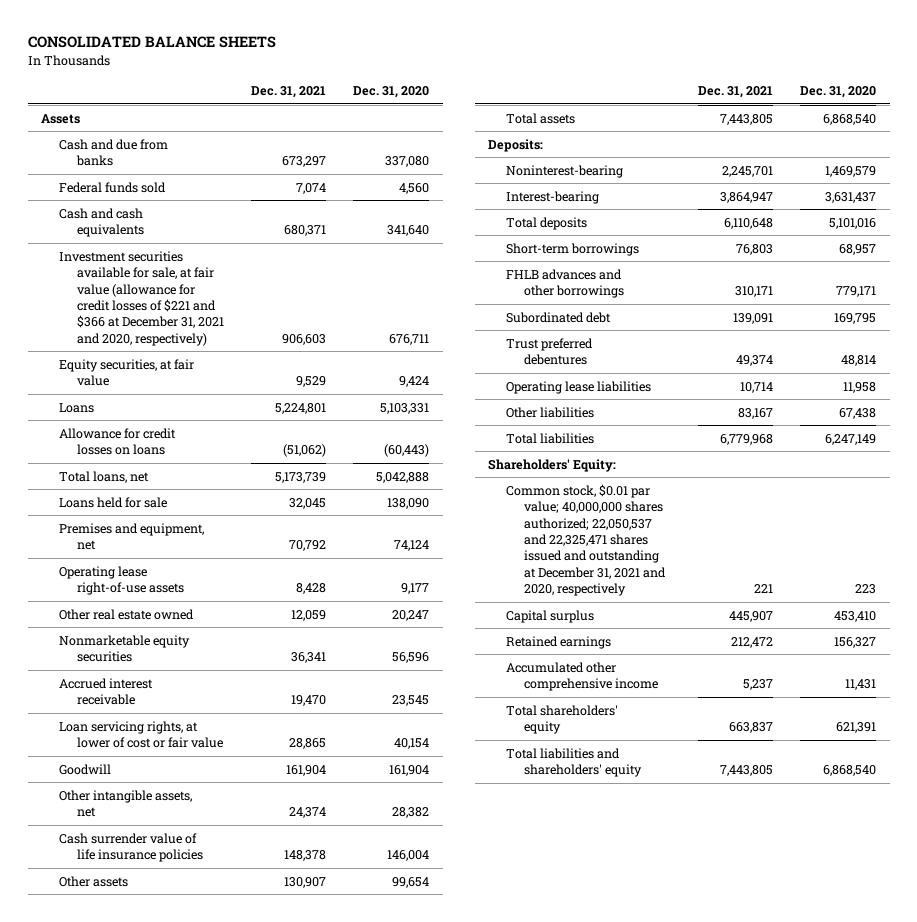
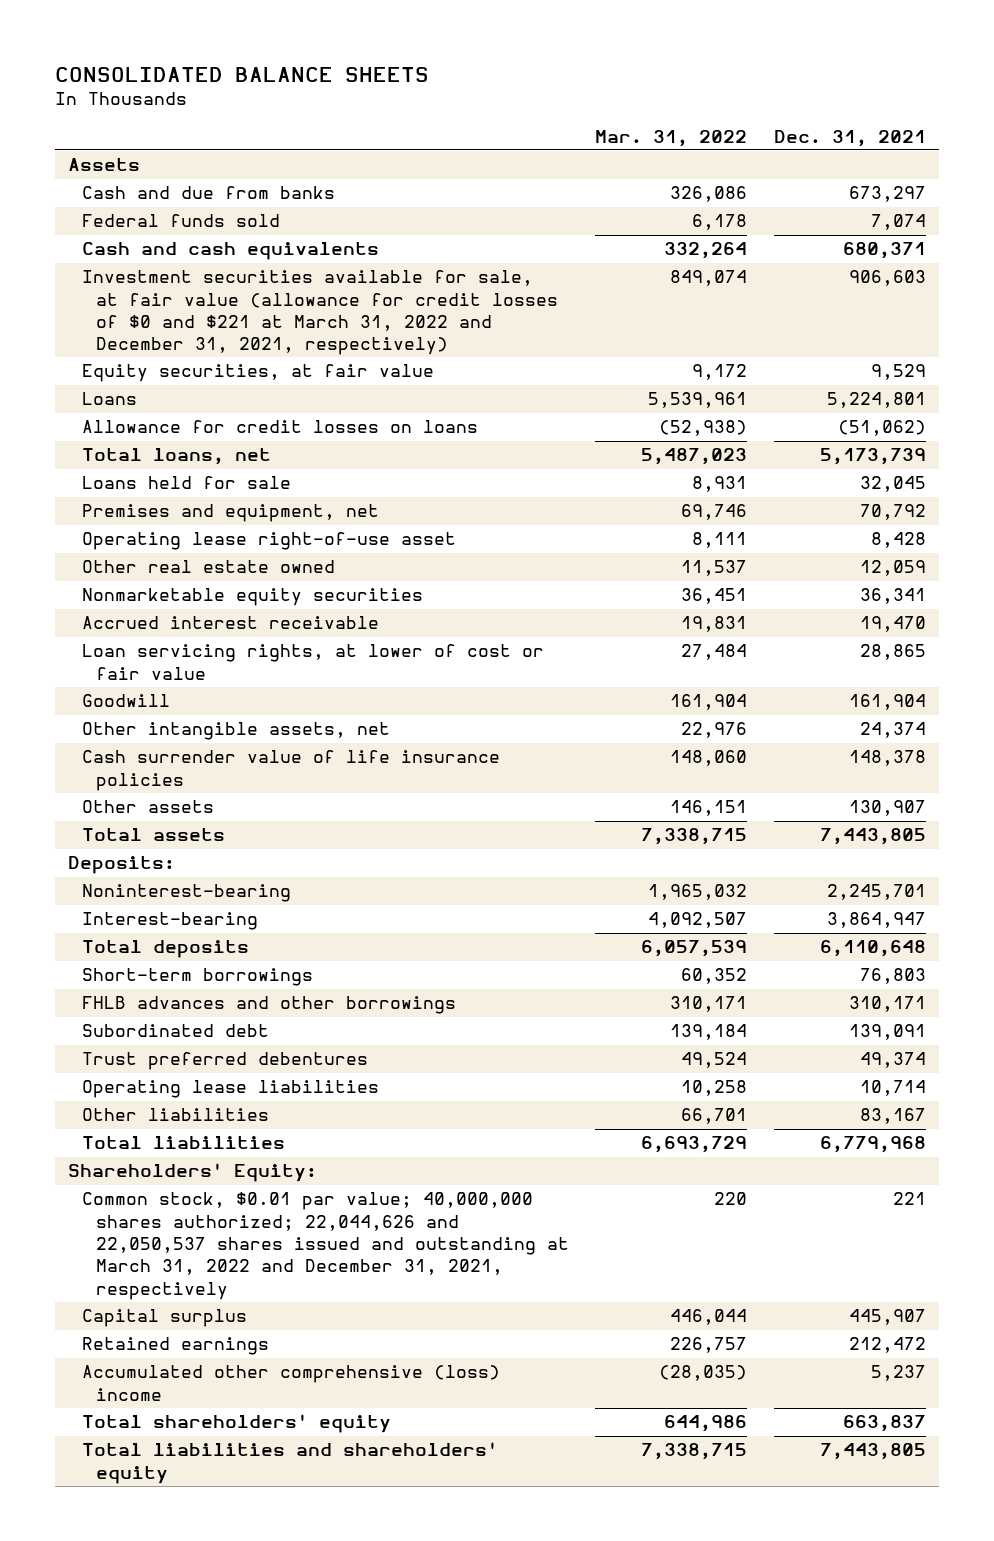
[353,85,430,98] Dec. 31, 2020 -> none
none -> [595,129,748,147] Mar. 31, 2022
[59,250,224,346] Investment securities available for sale, at fair value (allowance for credit losses of $221 and $366 at December 31, 2021 and 2020, respectively) -> [81,270,558,356] Investment securities available for sale, at fair value (allowance for credit losses of $0 and $221 at March 31, 2022 and December 31, 2021, respectively)
[59,565,184,596] Operating lease right-of-use assets -> [81,532,456,551] Operating lease right-of-use asset
[505,483,666,597] Common stock, $0.01 par value; 40,000,000 shares authorized; 22,050,537 and 22,325,471 shares issued and outstanding at December 31, 2021 and 2020, respectively -> [81,1192,569,1300] Common stock, $0.01 par value; 40,000,000 shares authorized; 22,044,626 and 22,050,537 shares issued and outstanding at March 31, 2022 and December 31, 2021, respectively
[505,661,658,692] Accumulated other comprehensive income -> [81,1365,500,1401] Accumulated other comprehensive (loss) income

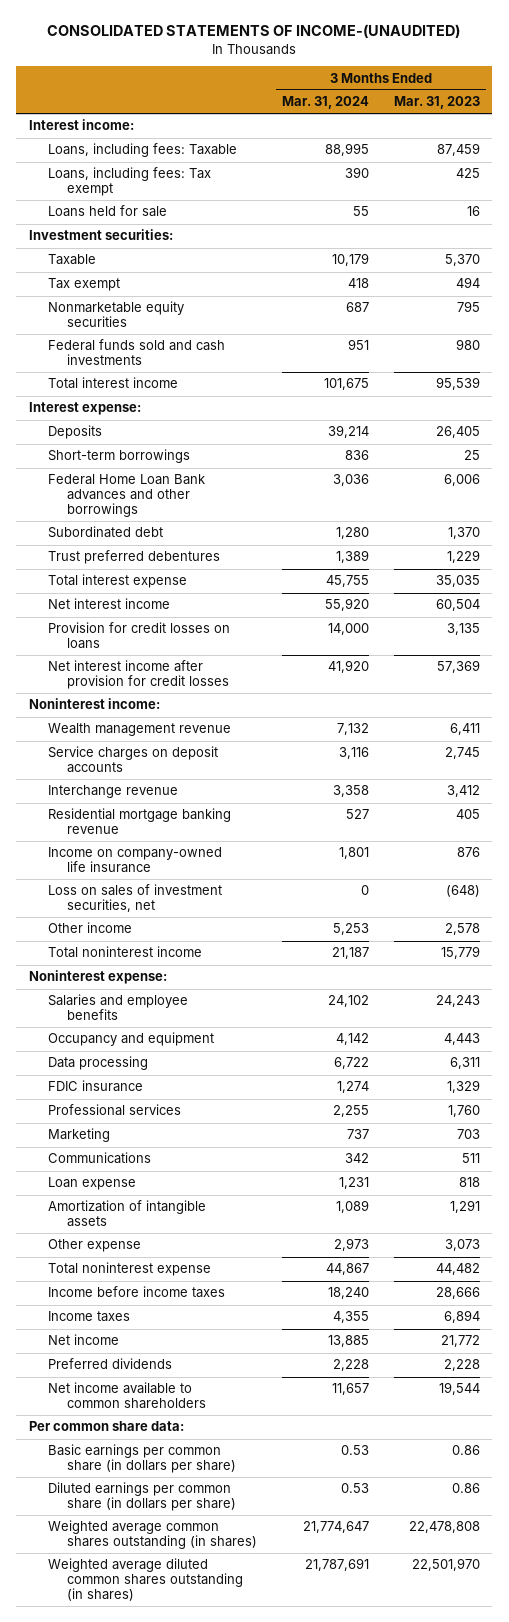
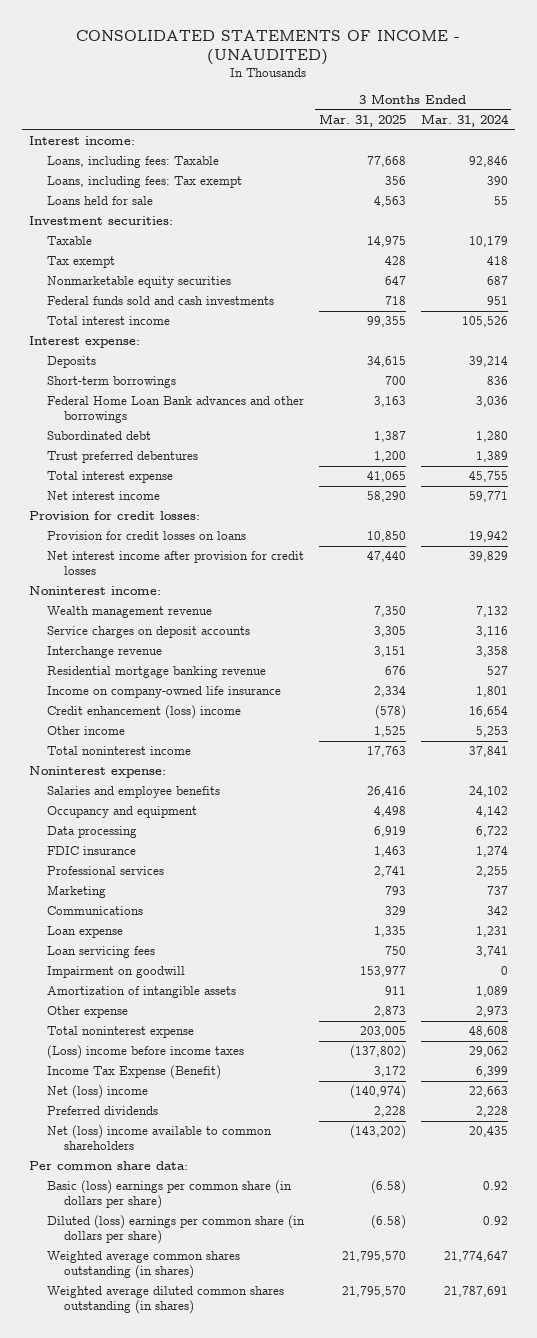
[47,24,461,39] CONSOLIDATED STATEMENTS OF INCOME-(UNAUDITED) -> [76,29,461,66] CONSOLIDATED STATEMENTS OF INCOME - (UNAUDITED)
[393,96,480,110] Mar. 31, 2023 -> none
none -> [318,114,406,128] Mar. 31, 2025
[324,143,369,157] 88,995 -> [468,156,508,168] 92,846
[323,378,369,391] 101,675 -> [461,316,508,328] 105,526
[324,598,369,612] 55,920 -> [468,491,508,503] 59,771
none -> [29,511,201,521] Provision for credit losses:
[327,623,369,636] 14,000 -> [468,531,508,543] 19,942
[327,660,369,674] 41,920 -> [468,551,508,563] 39,829
[47,884,222,913] Loss on sales of investment securities, net -> none
none -> [46,705,241,720] Credit enhancement (loss) income
[331,947,369,960] 21,187 -> [468,746,508,758] 37,841
none -> [46,946,155,959] Loan servicing fees
none -> [46,966,185,979] Impairment on goodwill
[325,1263,369,1276] 44,867 -> [468,1026,508,1038] 48,608
[47,1286,225,1299] Income before income taxes -> [46,1045,244,1060] (Loss) income before income taxes
[327,1287,369,1300] 18,240 -> [468,1046,508,1058] 29,062
[47,1311,130,1323] Income taxes -> [46,1065,221,1080] Income Tax Expense (Benefit)
[332,1311,369,1324] 4,355 -> [475,1066,508,1078] 6,399
[47,1334,119,1346] Net income -> [46,1085,148,1100] Net (loss) income
[327,1335,369,1348] 13,885 -> [468,1086,508,1098] 22,663
[47,1382,206,1410] Net income available to common shareholders -> [46,1125,272,1150] Net (loss) income available to common shareholders
[331,1383,369,1396] 11,657 -> [468,1126,508,1138] 20,435
[47,1444,236,1474] Basic earnings per common share (in dollars per share) -> [46,1180,292,1209] Basic (loss) earnings per common share (in dollars per share)
[340,1445,369,1456] 0.53 -> [482,1181,508,1191] 0.92
[47,1482,236,1512] Diluted earnings per common share (in dollars per share) -> [46,1215,305,1244] Diluted (loss) earnings per common share (in dollars per share)
[340,1483,369,1494] 0.53 -> [482,1216,508,1226] 0.92

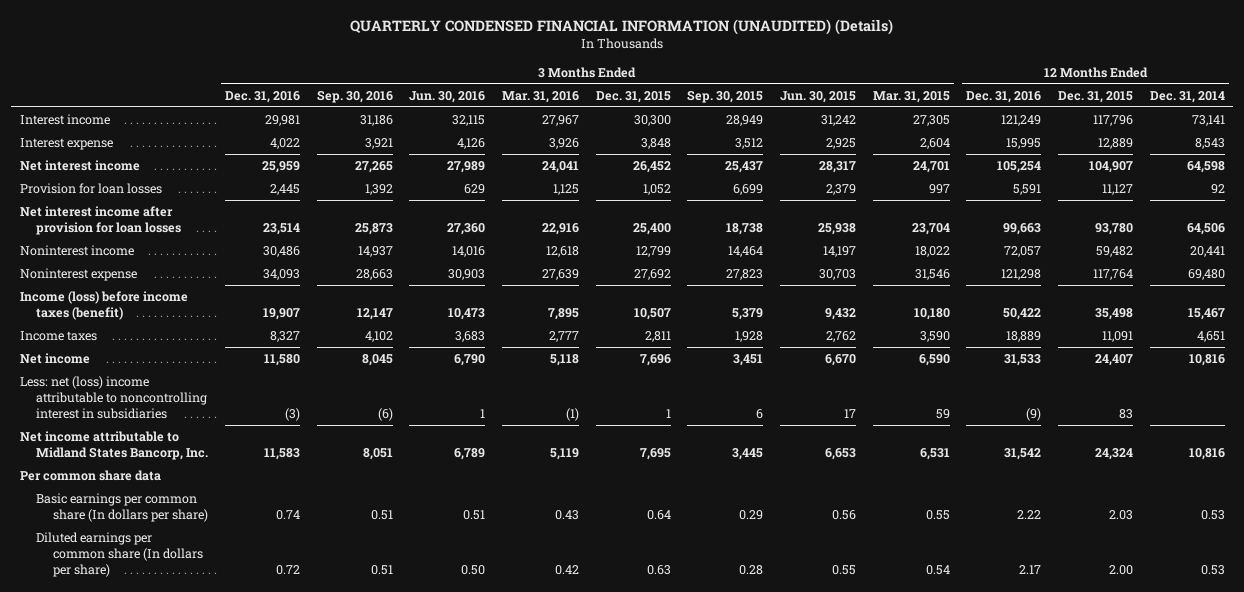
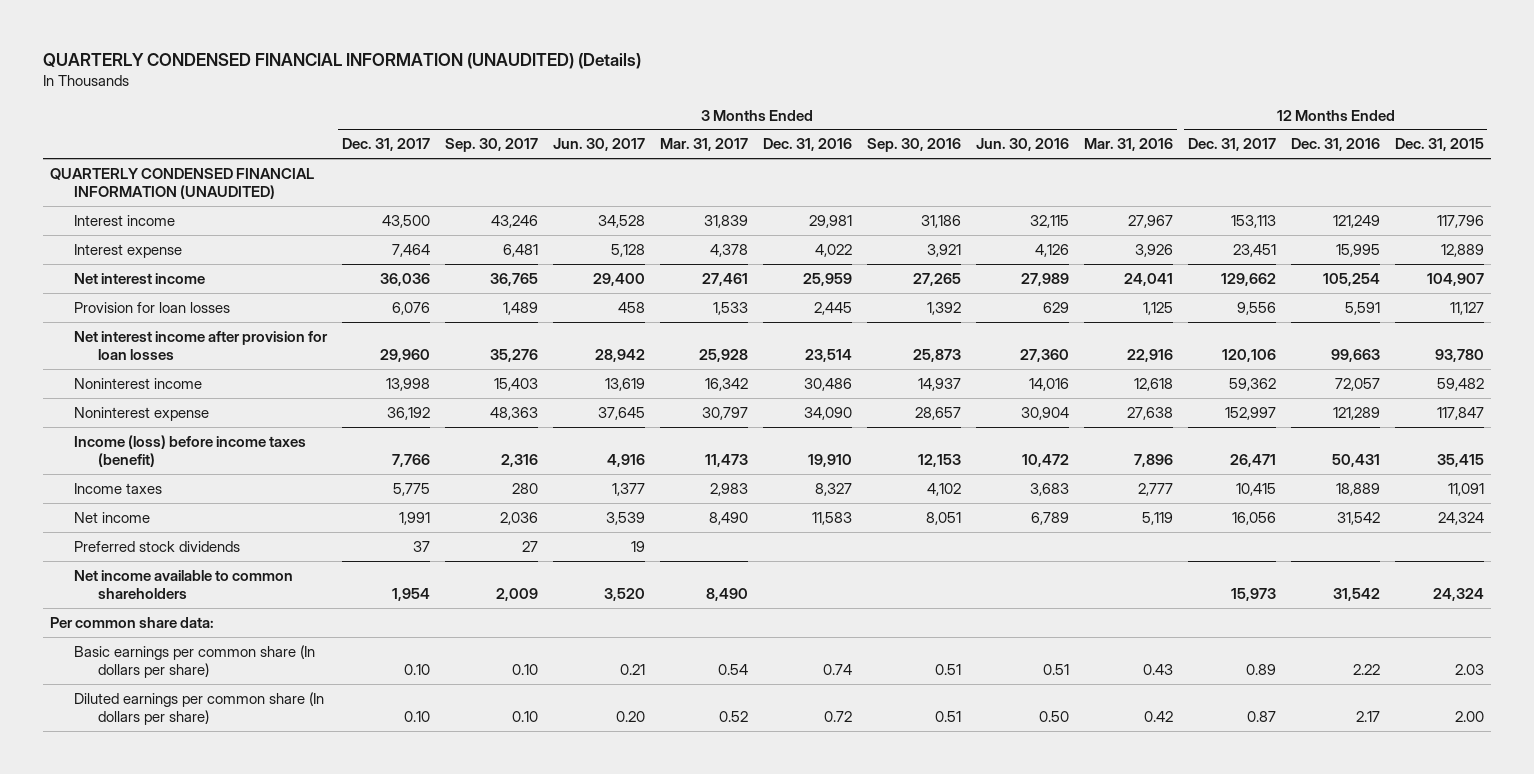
[595,90,671,103] Dec. 31, 2015 -> none
[687,89,764,103] Sep. 30, 2015 -> none
[780,90,857,103] Jun. 30, 2015 -> none
[872,90,950,103] Mar. 31, 2015 -> none
[1149,90,1225,103] Dec. 31, 2014 -> none
none -> [341,138,430,152] Dec. 31, 2017
none -> [444,138,538,153] Sep. 30, 2017
none -> [552,138,645,152] Jun. 30, 2017
none -> [659,138,748,152] Mar. 31, 2017
none -> [1187,138,1276,152] Dec. 31, 2017
none -> [50,167,315,200] QUARTERLY CONDENSED FINANCIAL INFORMATION (UNAUDITED)
[262,269,300,281] 34,093 -> [803,406,852,420] 34,090
[355,269,393,281] 28,663 -> [914,406,961,420] 28,657
[448,269,486,281] 30,903 -> [1020,406,1069,420] 30,904
[542,269,580,281] 27,639 -> [1126,406,1173,420] 27,638
[1001,269,1042,281] 121,298 -> [1332,406,1380,420] 121,289
[1093,269,1134,281] 117,764 -> [1436,406,1484,420] 117,847
[262,308,300,321] 19,907 -> [807,454,852,468] 19,910
[356,308,393,321] 12,147 -> [917,454,961,468] 12,153
[448,308,486,321] 10,473 -> [1021,454,1069,468] 10,472
[548,308,580,321] 7,895 -> [1133,454,1173,468] 7,896
[1003,308,1042,321] 50,422 -> [1331,454,1380,468] 50,431
[1095,308,1134,321] 35,498 -> [1436,454,1484,468] 35,415
[19,376,208,420] Less: net (loss) income attributable to noncontrolling interest in subsidiaries -> none
[19,431,209,461] Net income attributable to Midland States Bancorp, Inc. -> none
[263,354,300,367] 11,580 -> [811,511,852,525] 11,583
[361,354,393,367] 8,045 -> [925,511,961,525] 8,051
[454,354,486,367] 6,790 -> [1030,511,1069,525] 6,789
[550,354,580,367] 5,118 -> [1141,511,1173,525] 5,119
[1004,354,1042,367] 31,533 -> [1336,511,1380,525] 31,542
[1095,354,1134,367] 24,407 -> [1437,511,1484,525] 24,324
none -> [73,540,240,552] Preferred stock dividends
none -> [73,569,293,600] Net income available to common shareholders
[19,470,161,482] Per common share data -> [50,616,215,628] Per common share data:

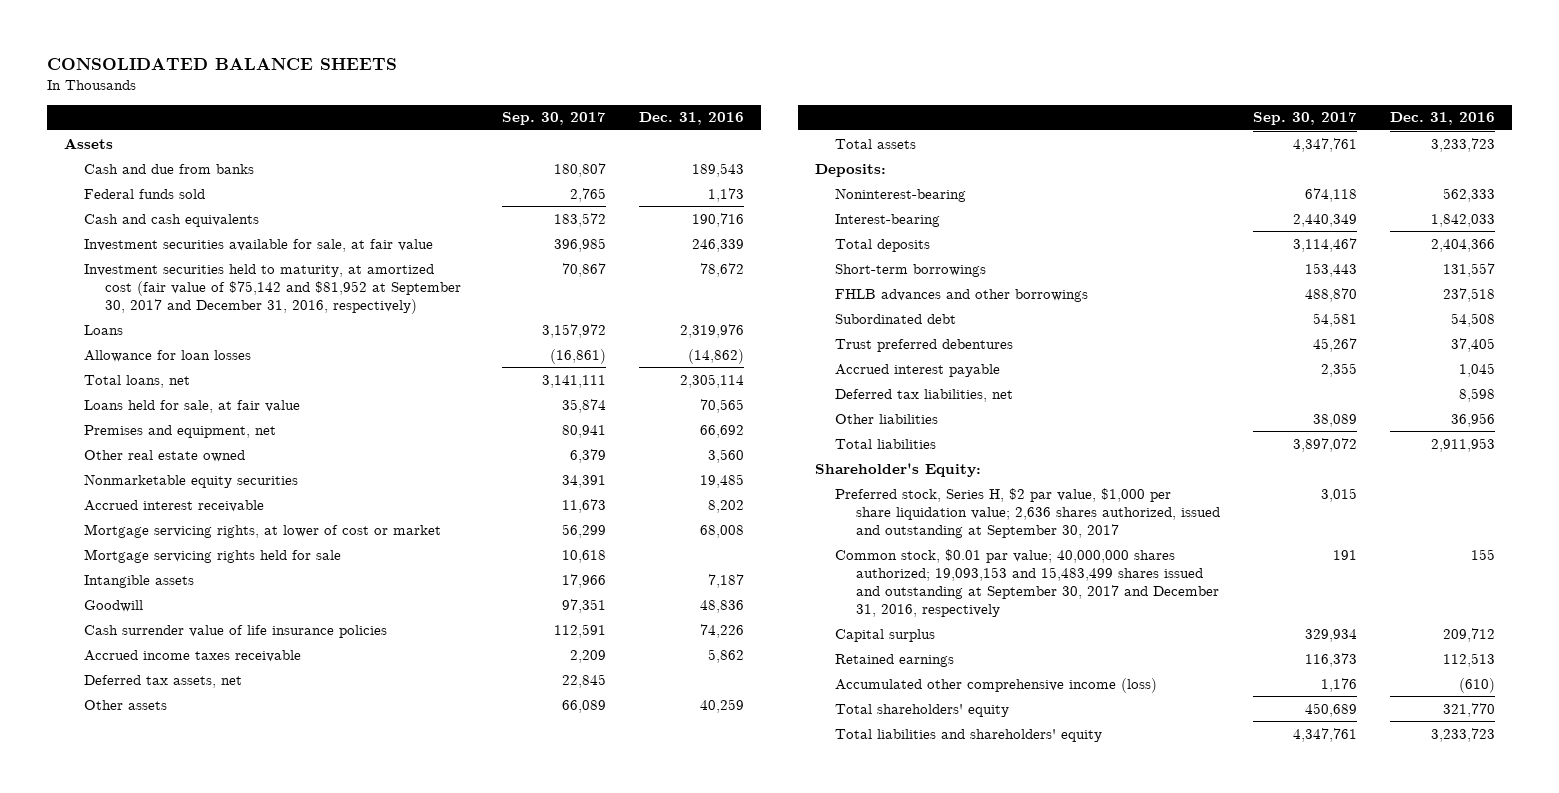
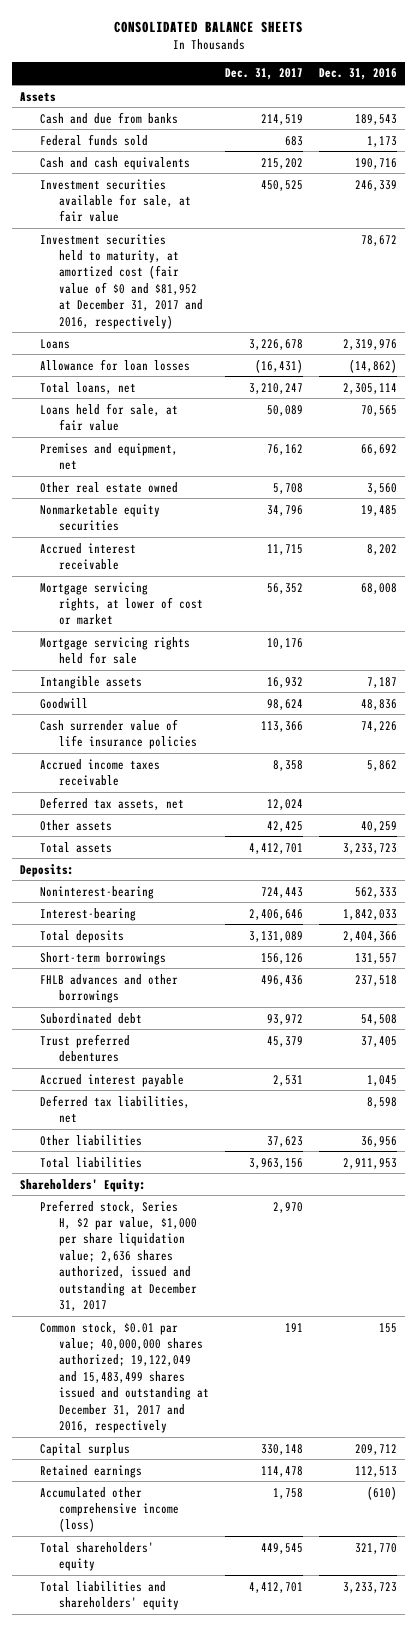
[502,112,607,126] Sep. 30, 2017 -> none
none -> [225,68,304,81] Dec. 31, 2017
[84,263,462,314] Investment securities held to maturity, at amortized cost (fair value of $75,142 and $81,952 at September 30, 2017 and December 31, 2016, respectively) -> [39,233,204,329] Investment securities held to maturity, at amortized cost (fair value of $0 and $81,952 at December 31, 2017 and 2016, respectively)
[814,462,981,477] Shareholder's Equity: -> [20,1178,147,1192] Shareholders' Equity:
[835,487,1221,538] Preferred stock, Series H, $2 par value, $1,000 per share liquidation value; 2,636 shares authorized, issued and outstanding at September 30, 2017 -> [39,1199,198,1312] Preferred stock, Series H, $2 par value, $1,000 per share liquidation value; 2,636 shares authorized, issued and outstanding at December 31, 2017
[835,548,1220,618] Common stock, $0.01 par value; 40,000,000 shares authorized; 19,093,153 and 15,483,499 shares issued and outstanding at September 30, 2017 and December 31, 2016, respectively -> [39,1321,210,1434] Common stock, $0.01 par value; 40,000,000 shares authorized; 19,122,049 and 15,483,499 shares issued and outstanding at December 31, 2017 and 2016, respectively

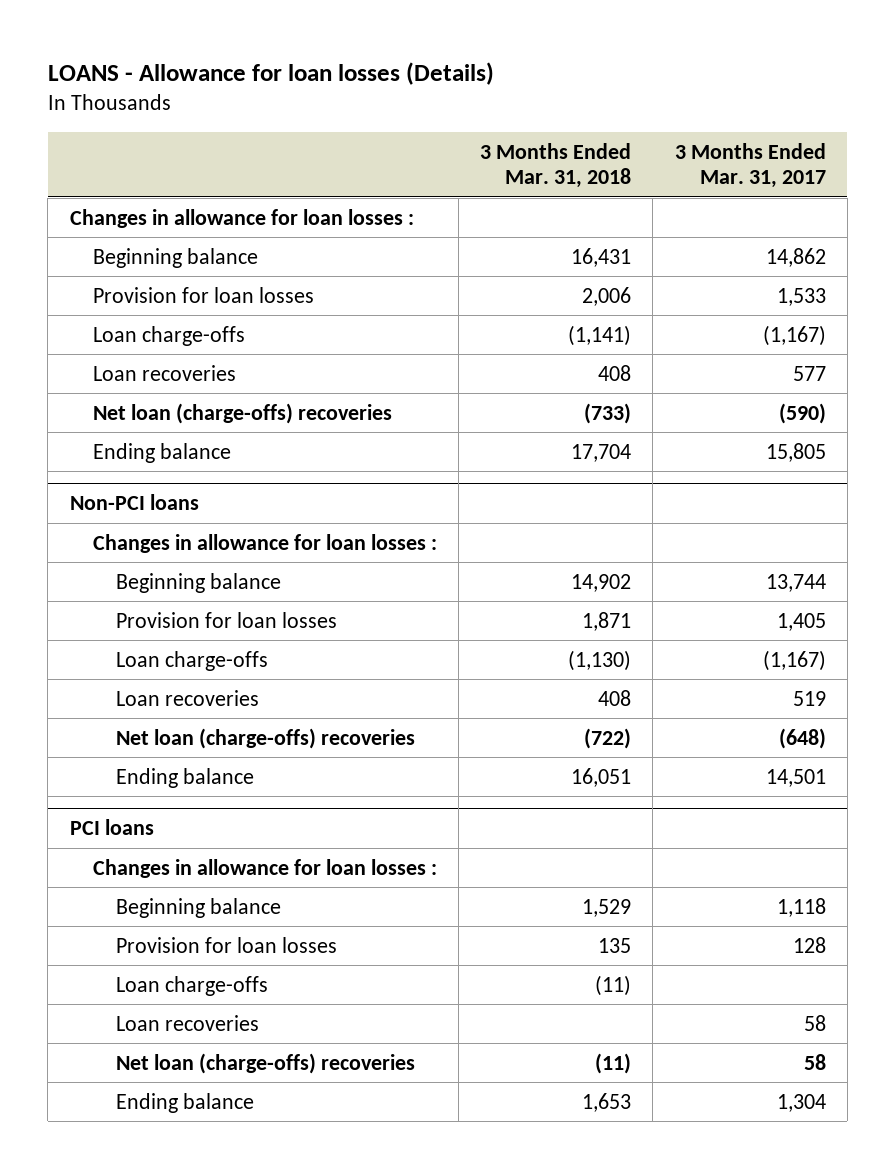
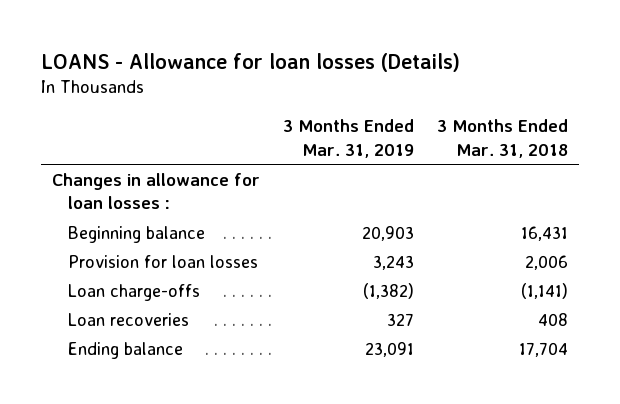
[674,142,826,188] 3 Months Ended Mar. 31, 2017 -> none
none -> [283,119,415,158] 3 Months Ended Mar. 31, 2019
[92,402,392,424] Net loan (charge-offs) recoveries -> none
[69,494,199,511] Non-PCI loans -> none
[92,533,437,553] Changes in allowance for loan losses : -> none
[116,572,282,593] Beginning balance -> none
[116,611,338,628] Provision for loan losses -> none
[116,650,269,671] Loan charge-offs -> none
[116,689,260,706] Loan recoveries -> none
[116,727,416,749] Net loan (charge-offs) recoveries -> none
[116,767,255,788] Ending balance -> none
[69,819,154,836] PCI loans -> none
[92,858,437,878] Changes in allowance for loan losses : -> none
[116,897,282,918] Beginning balance -> none
[116,936,338,953] Provision for loan losses -> none
[116,975,269,996] Loan charge-offs -> none
[116,1014,260,1031] Loan recoveries -> none
[116,1052,416,1074] Net loan (charge-offs) recoveries -> none
[116,1092,255,1113] Ending balance -> none

